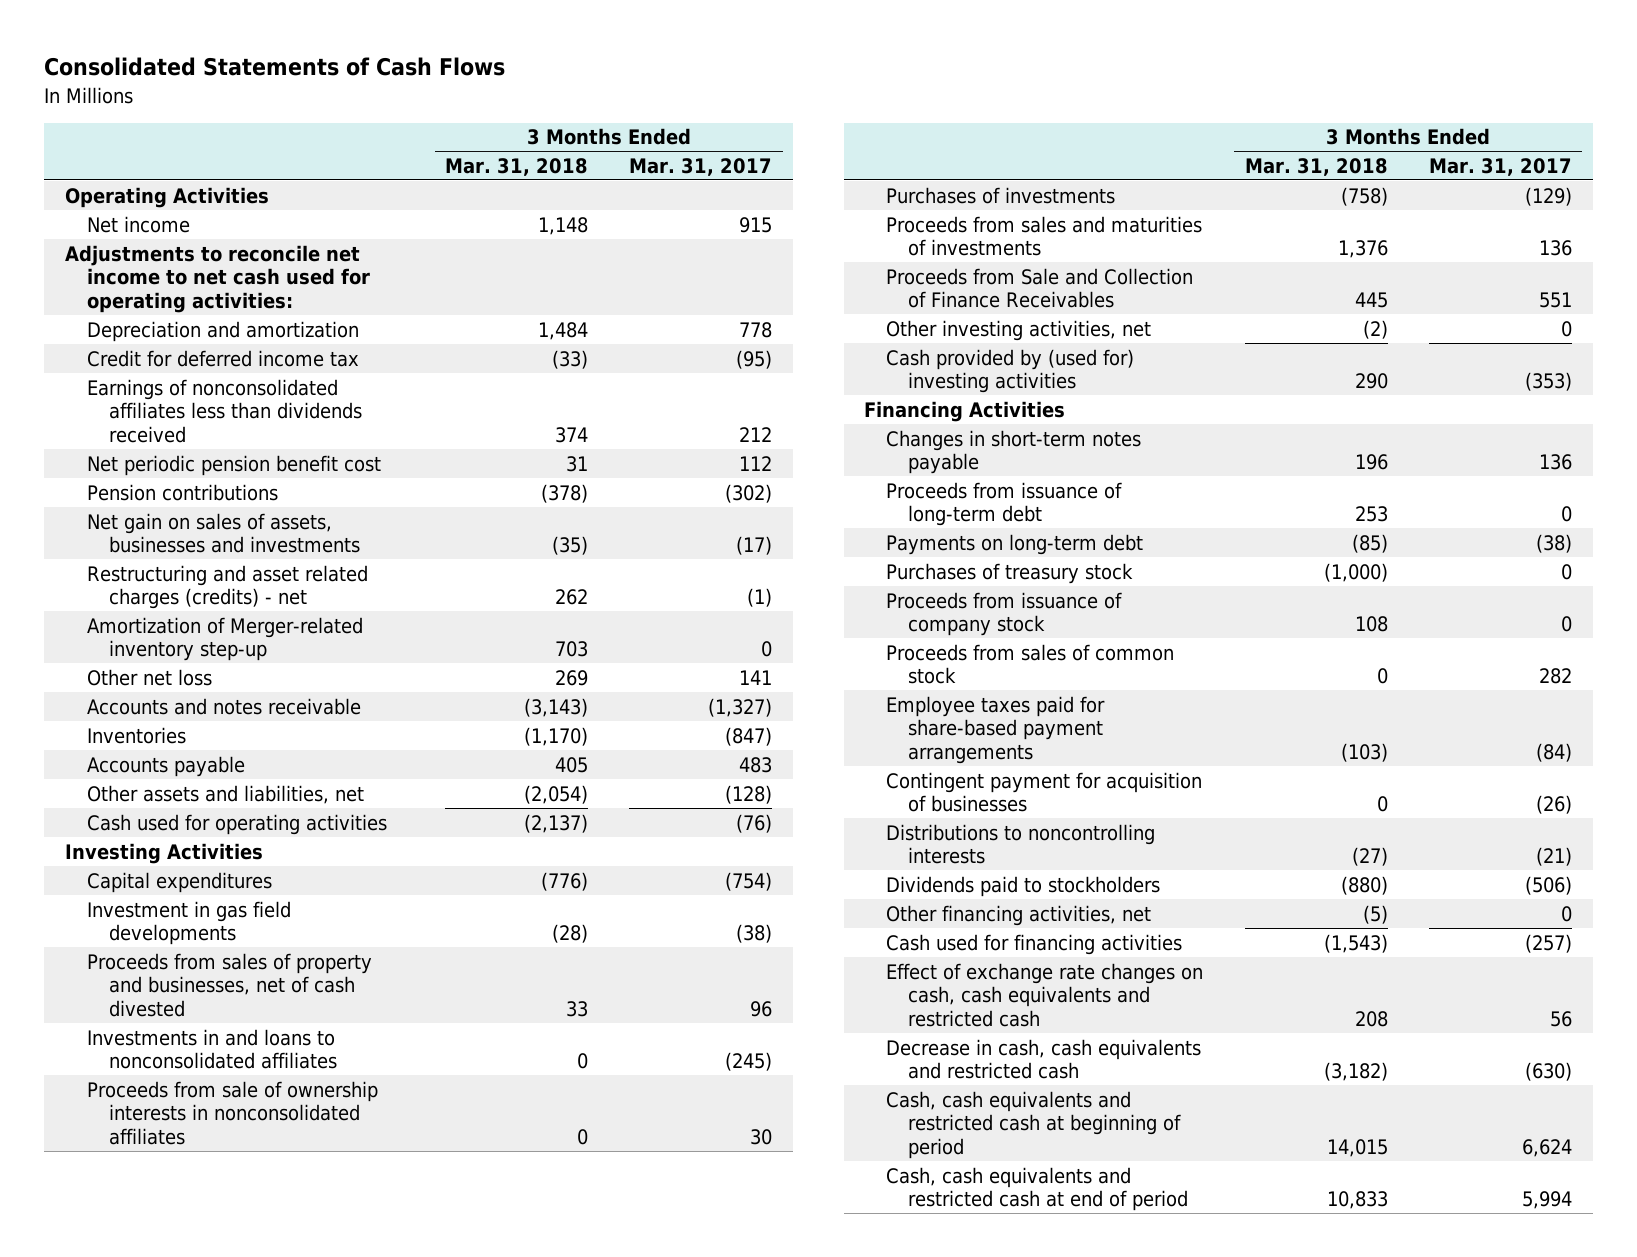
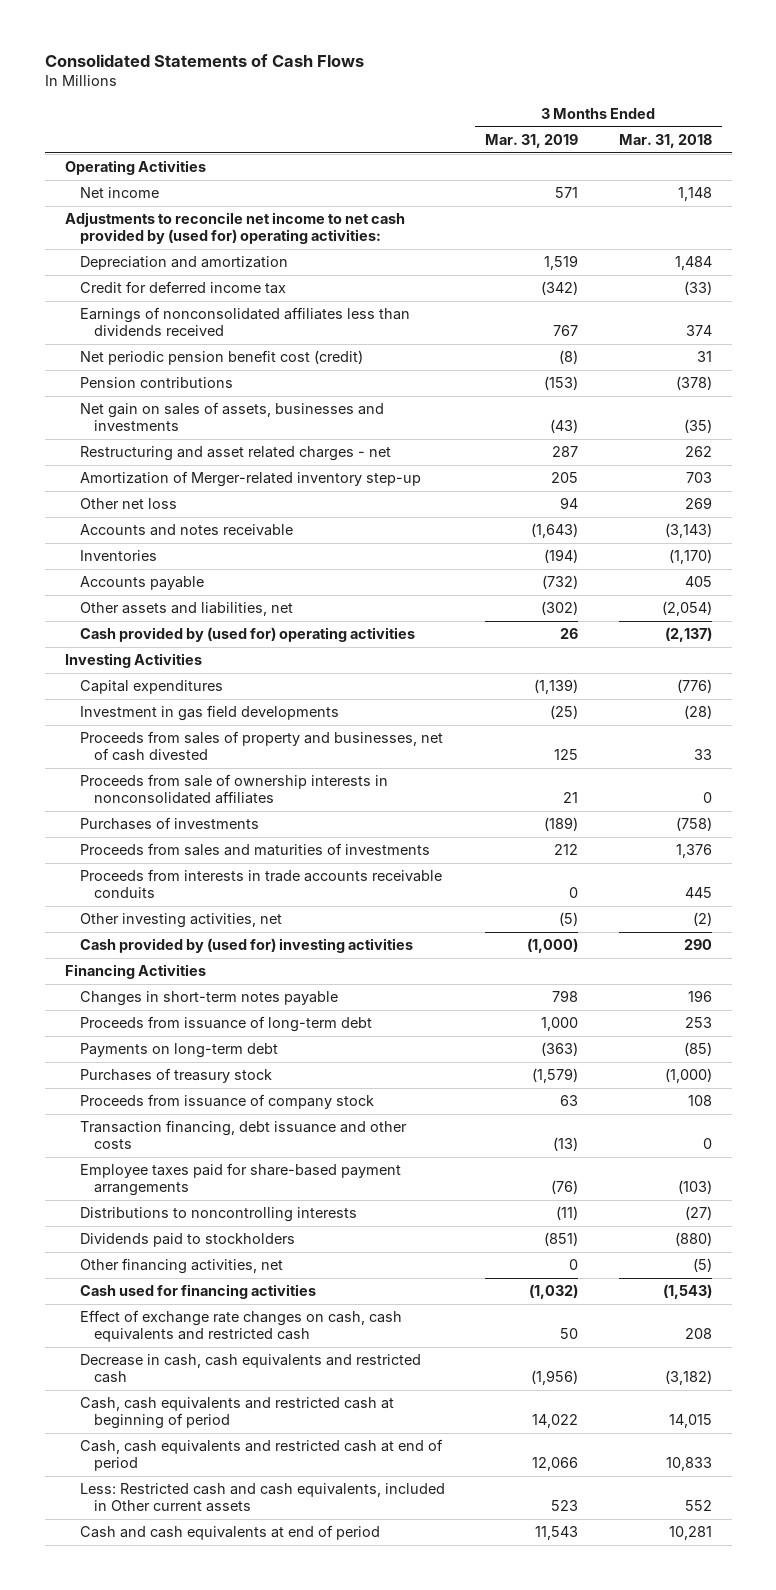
[629,157,773,176] Mar. 31, 2017 -> none
none -> [485,133,579,148] Mar. 31, 2019
[64,244,370,313] Adjustments to reconcile net income to net cash used for operating activities: -> [64,212,405,245] Adjustments to reconcile net income to net cash provided by (used for) operating activities:
[86,454,381,476] Net periodic pension benefit cost -> [79,350,363,366] Net periodic pension benefit cost (credit)
[86,564,368,610] Restructuring and asset related charges (credits) - net -> [79,446,391,462] Restructuring and asset related charges - net
[86,813,387,835] Cash used for operating activities -> [79,627,415,643] Cash provided by (used for) operating activities
[86,1028,337,1070] Investments in and loans to nonconsolidated affiliates -> none
[886,267,1194,309] Proceeds from Sale and Collection of Finance Receivables -> [79,869,442,899] Proceeds from interests in trade accounts receivable conduits
[886,643,1175,685] Proceeds from sales of common stock -> none
none -> [79,1120,407,1150] Transaction financing, debt issuance and other costs
[886,771,1203,813] Contingent payment for acquisition of businesses -> none
none -> [79,1483,445,1513] Less: Restricted cash and cash equivalents, included in Other current assets
none -> [79,1525,380,1541] Cash and cash equivalents at end of period

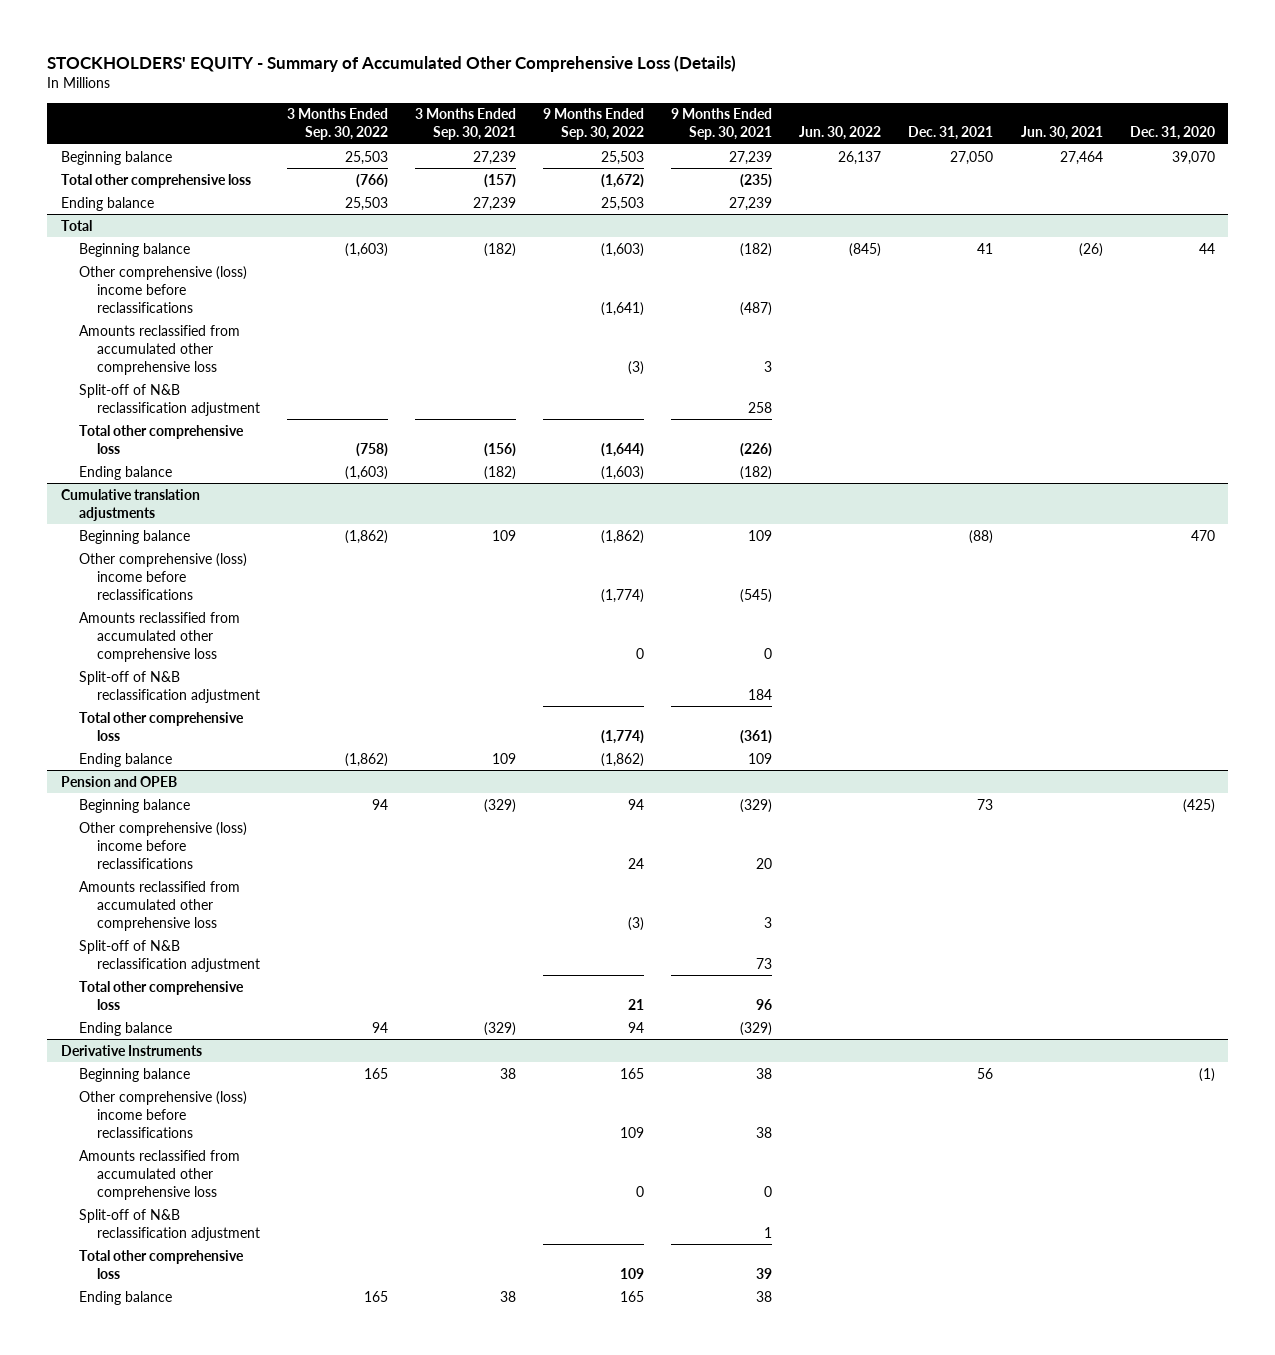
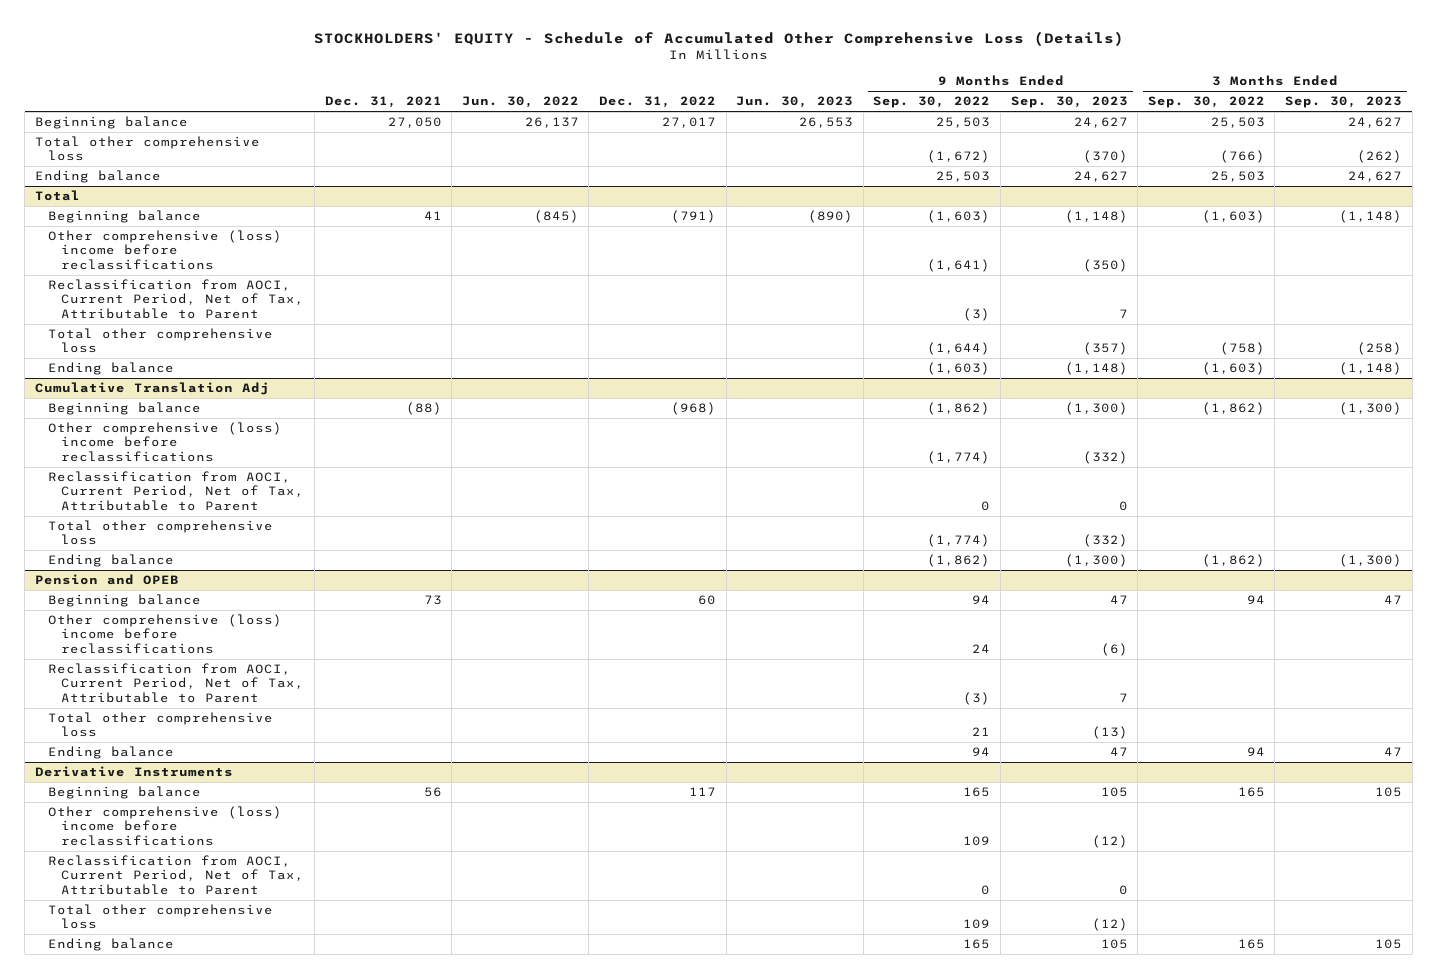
[47,55,737,73] STOCKHOLDERS' EQUITY - Summary of Accumulated Other Comprehensive Loss (Details) -> [313,31,1124,47] STOCKHOLDERS' EQUITY - Schedule of Accumulated Other Comprehensive Loss (Details)
[415,108,517,141] 3 Months Ended Sep. 30, 2021 -> none
[671,108,773,141] 9 Months Ended Sep. 30, 2021 -> none
[1020,126,1103,141] Jun. 30, 2021 -> none
[1129,126,1215,141] Dec. 31, 2020 -> none
none -> [598,96,716,109] Dec. 31, 2022
none -> [736,96,854,109] Jun. 30, 2023
none -> [1010,96,1128,109] Sep. 30, 2023
none -> [1285,96,1403,109] Sep. 30, 2023
[78,324,240,375] Amounts reclassified from accumulated other comprehensive loss -> none
[78,383,261,416] Split-off of N&B reclassification adjustment -> none
none -> [48,279,305,319] Reclassification from AOCI, Current Period, Net of Tax, Attributable to Parent
[60,488,200,521] Cumulative translation adjustments -> [35,382,270,396] Cumulative Translation Adj
[78,611,240,662] Amounts reclassified from accumulated other comprehensive loss -> none
[78,670,261,703] Split-off of N&B reclassification adjustment -> none
none -> [48,471,305,511] Reclassification from AOCI, Current Period, Net of Tax, Attributable to Parent
[78,880,240,931] Amounts reclassified from accumulated other comprehensive loss -> none
[78,939,261,972] Split-off of N&B reclassification adjustment -> none
none -> [48,663,305,703] Reclassification from AOCI, Current Period, Net of Tax, Attributable to Parent
[78,1149,240,1200] Amounts reclassified from accumulated other comprehensive loss -> none
[78,1208,261,1241] Split-off of N&B reclassification adjustment -> none
none -> [48,855,305,895] Reclassification from AOCI, Current Period, Net of Tax, Attributable to Parent

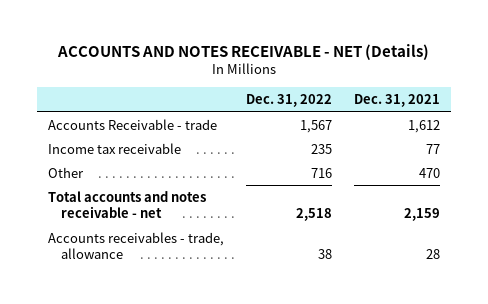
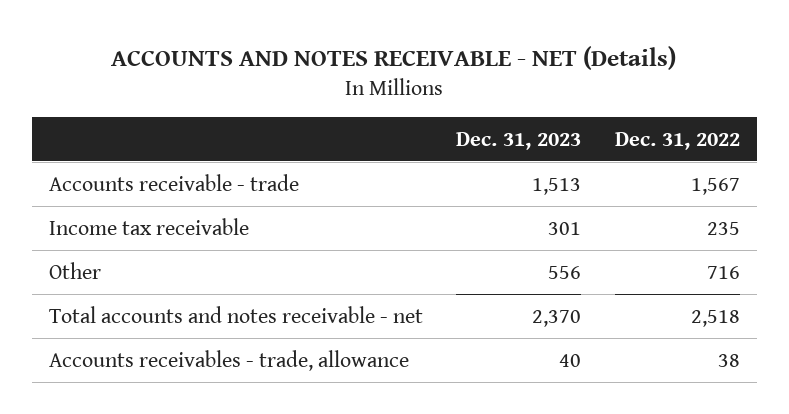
[353,94,440,108] Dec. 31, 2021 -> none
none -> [456,131,582,150] Dec. 31, 2023
[48,118,218,130] Accounts Receivable - trade -> [48,173,299,191] Accounts receivable - trade

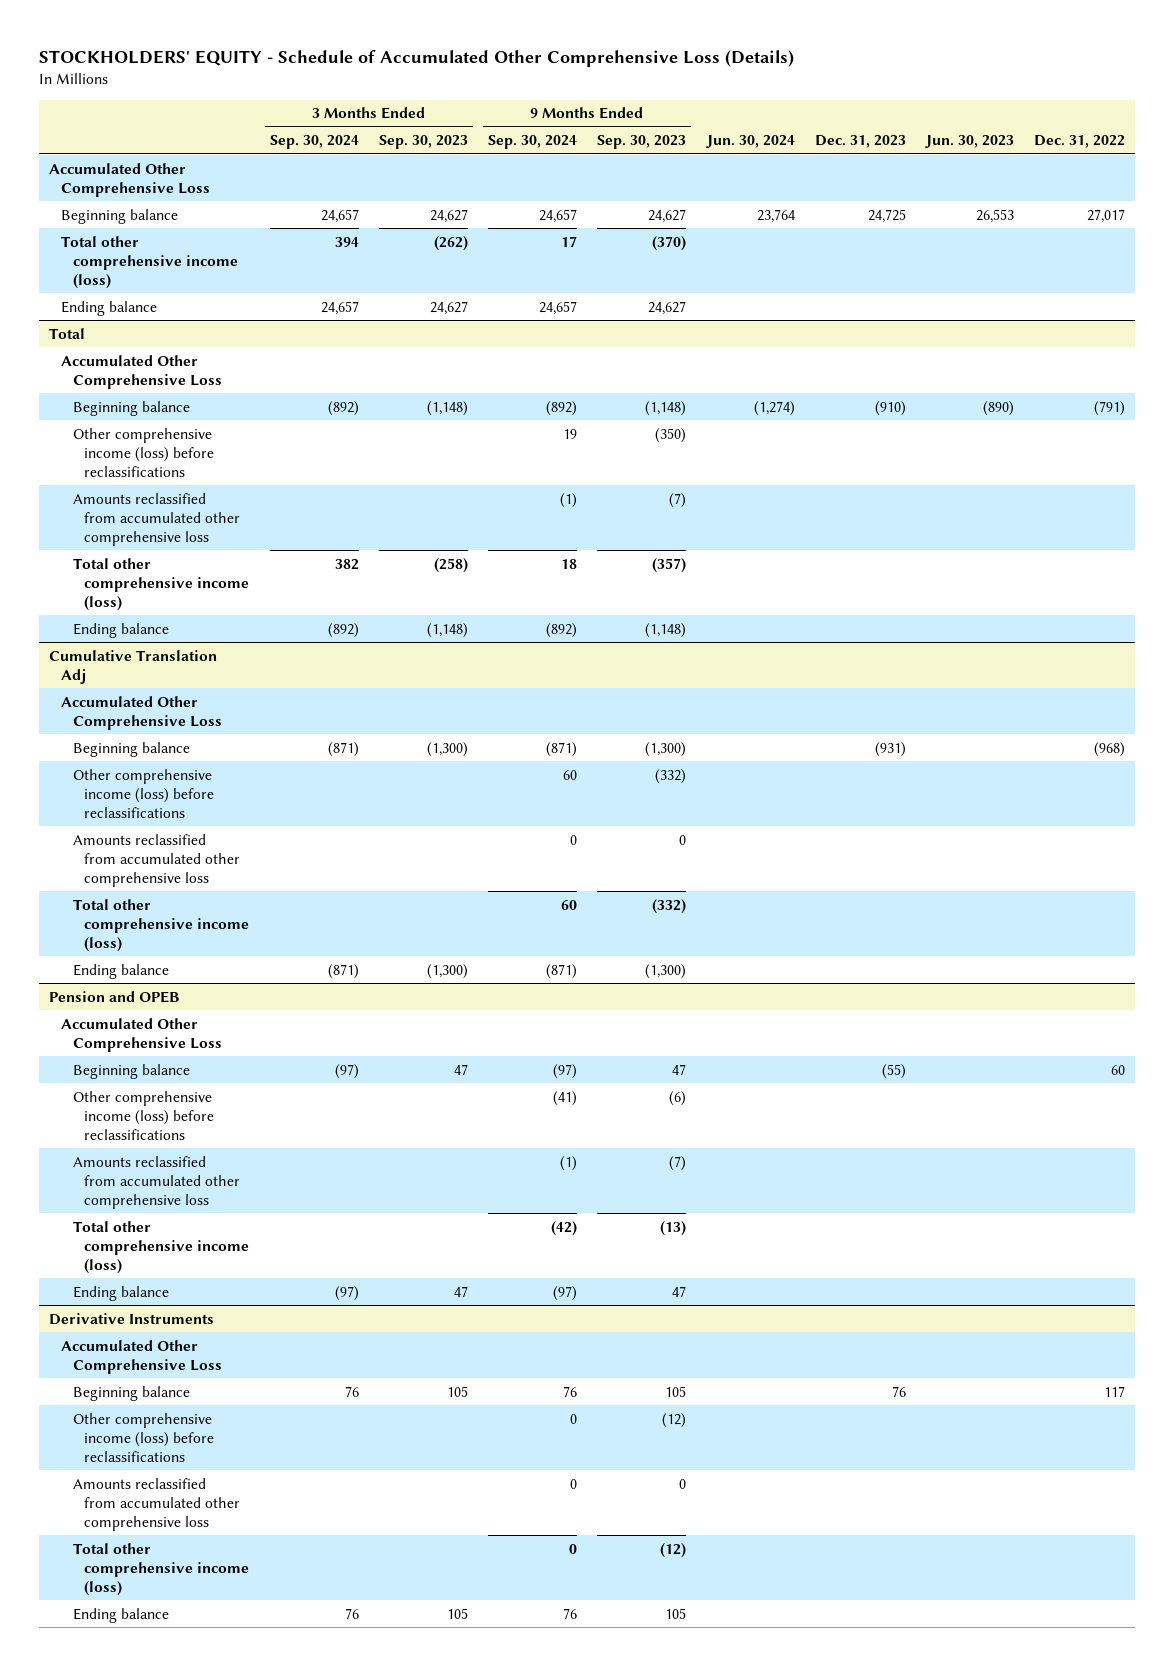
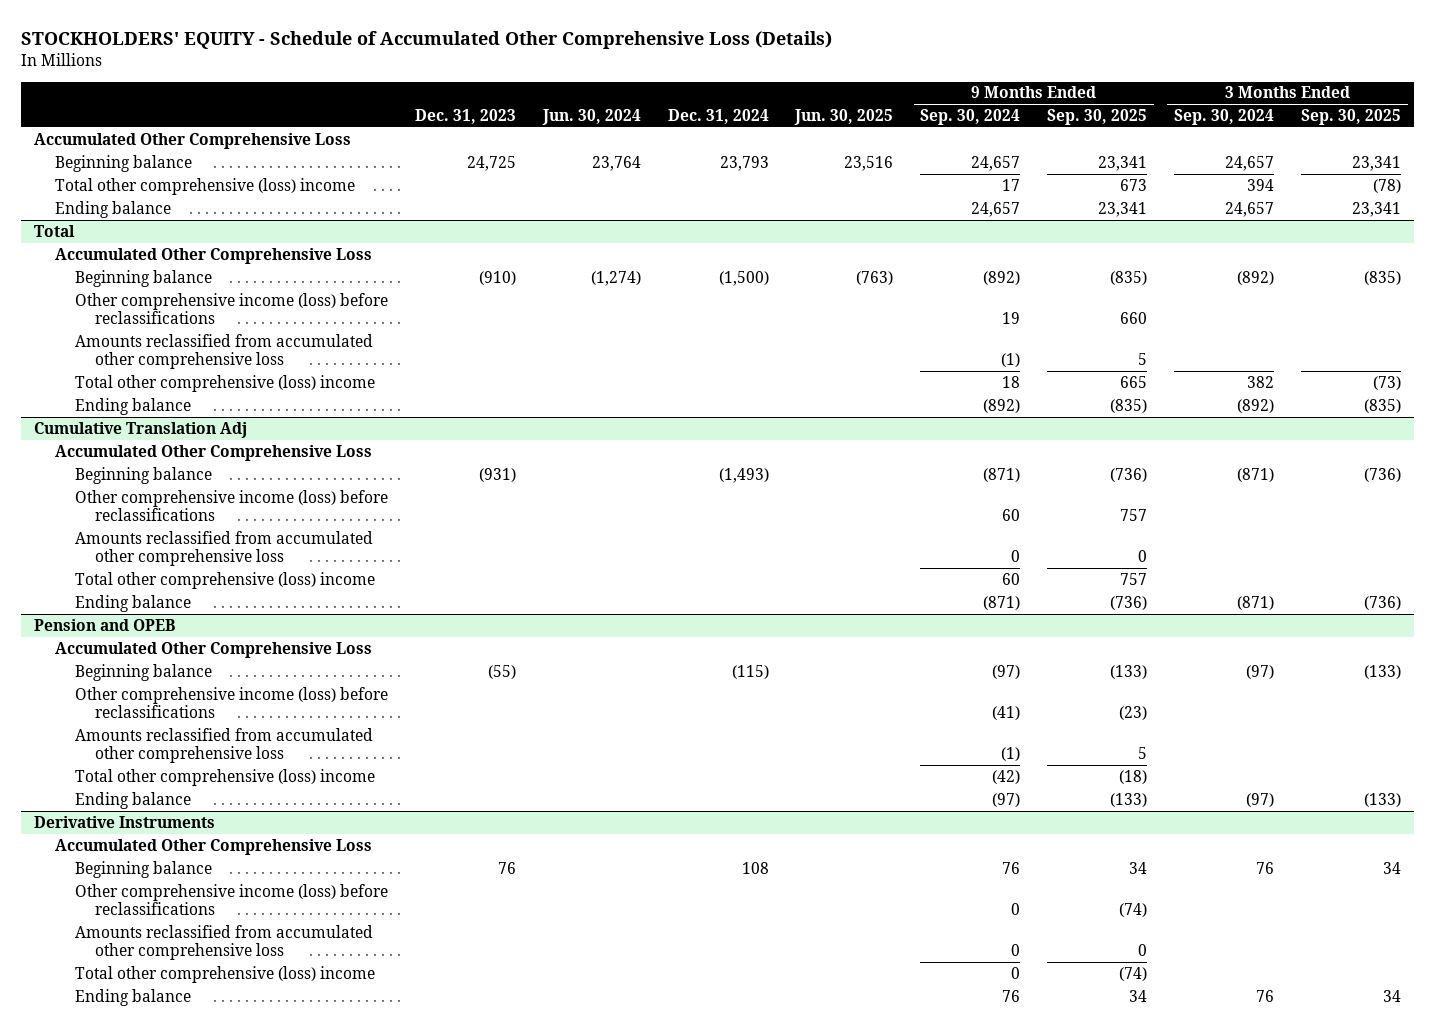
[378,135,468,150] Sep. 30, 2023 -> none
[597,135,687,150] Sep. 30, 2023 -> none
[925,135,1015,149] Jun. 30, 2023 -> none
[1034,135,1126,149] Dec. 31, 2022 -> none
none -> [667,109,769,125] Dec. 31, 2024
none -> [794,109,894,126] Jun. 30, 2025
none -> [1047,109,1148,126] Sep. 30, 2025
none -> [1300,109,1401,126] Sep. 30, 2025
[60,235,238,289] Total other comprehensive income (loss) -> [54,177,355,195] Total other comprehensive (loss) income
[72,557,250,611] Total other comprehensive income (loss) -> [74,374,375,392] Total other comprehensive (loss) income
[72,898,250,952] Total other comprehensive income (loss) -> [74,571,375,589] Total other comprehensive (loss) income
[72,1220,250,1274] Total other comprehensive income (loss) -> [74,768,375,786] Total other comprehensive (loss) income
[72,1542,250,1596] Total other comprehensive income (loss) -> [74,965,375,983] Total other comprehensive (loss) income

